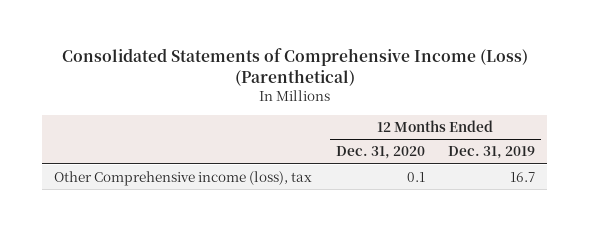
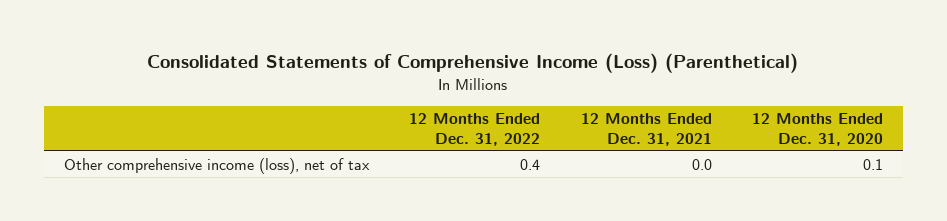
[448,146,536,160] Dec. 31, 2019 -> none
none -> [409,113,541,146] 12 Months Ended Dec. 31, 2022
none -> [580,113,712,146] 12 Months Ended Dec. 31, 2021
[53,171,312,187] Other Comprehensive income (loss), tax -> [63,158,370,175] Other comprehensive income (loss), net of tax

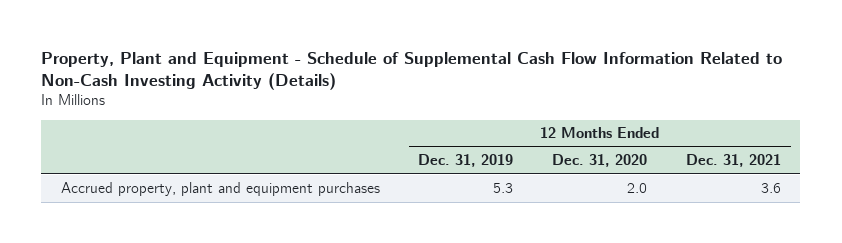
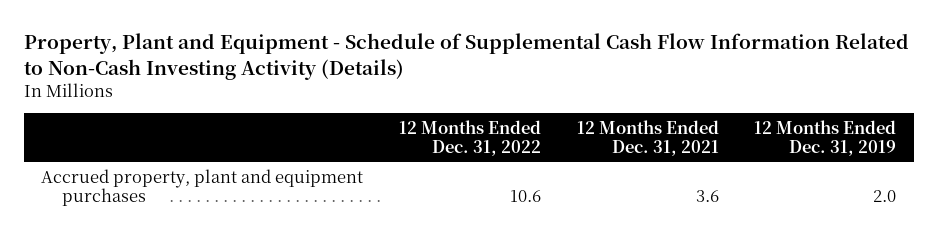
[552,154,648,168] Dec. 31, 2020 -> none
none -> [398,119,541,156] 12 Months Ended Dec. 31, 2022
[493,183,514,194] 5.3 -> [873,189,897,202] 2.0

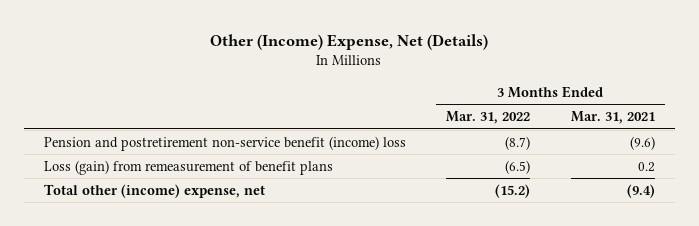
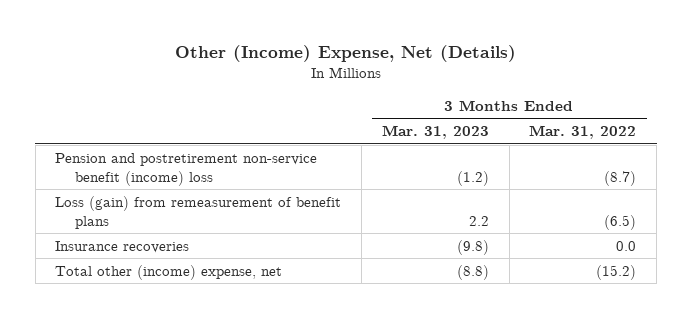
[570,111,655,125] Mar. 31, 2021 -> none
none -> [381,125,489,140] Mar. 31, 2023
none -> [55,240,190,253] Insurance recoveries

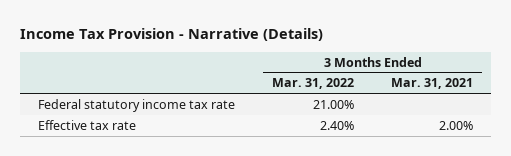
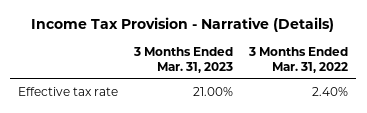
[390,78,473,90] Mar. 31, 2021 -> none
none -> [133,47,234,74] 3 Months Ended Mar. 31, 2023
[38,98,236,112] Federal statutory income tax rate -> none

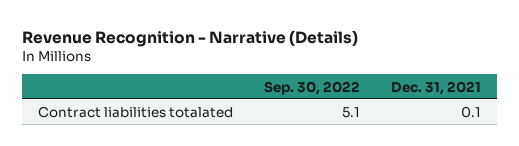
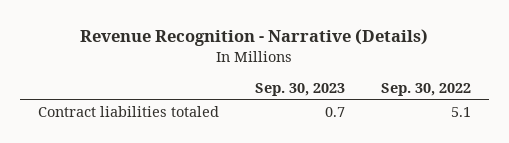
[391,80,482,95] Dec. 31, 2021 -> none
none -> [254,82,345,96] Sep. 30, 2023
[37,106,233,119] Contract liabilities totalated -> [37,105,219,117] Contract liabilities totaled

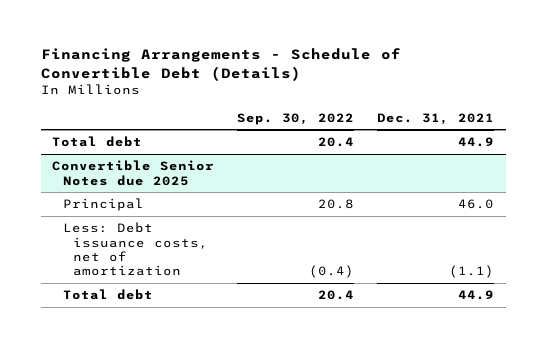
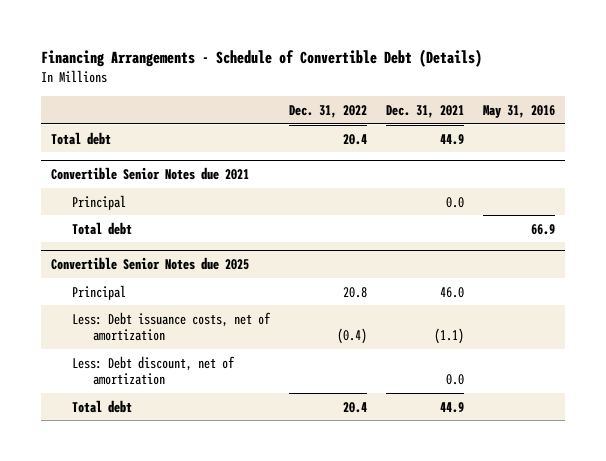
[237,112,355,125] Sep. 30, 2022 -> none
none -> [288,104,367,118] Dec. 31, 2022
none -> [483,104,556,118] May 31, 2016
none -> [50,166,249,180] Convertible Senior Notes due 2021
none -> [71,194,126,210] Principal
none -> [71,221,132,235] Total debt
none -> [71,355,235,386] Less: Debt discount, net of amortization

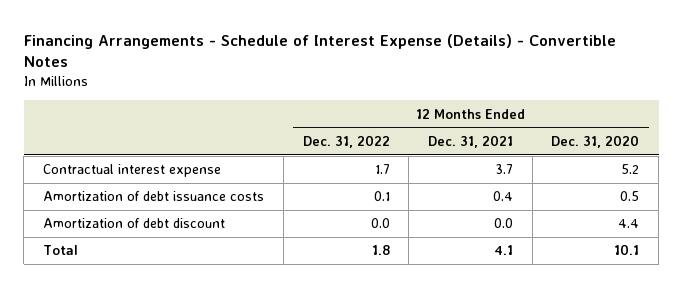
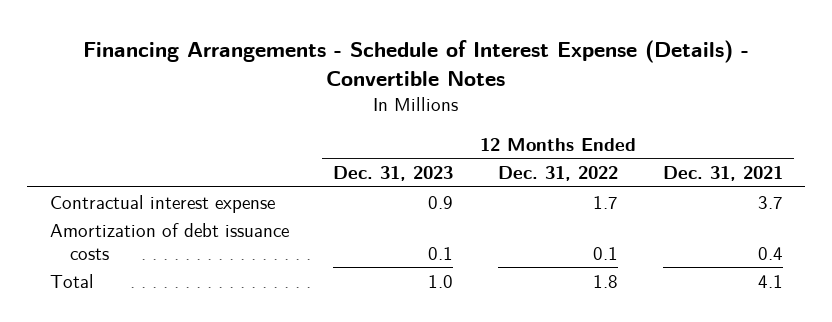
[551,134,640,148] Dec. 31, 2020 -> none
none -> [333,166,454,182] Dec. 31, 2023
[43,218,226,229] Amortization of debt discount -> none

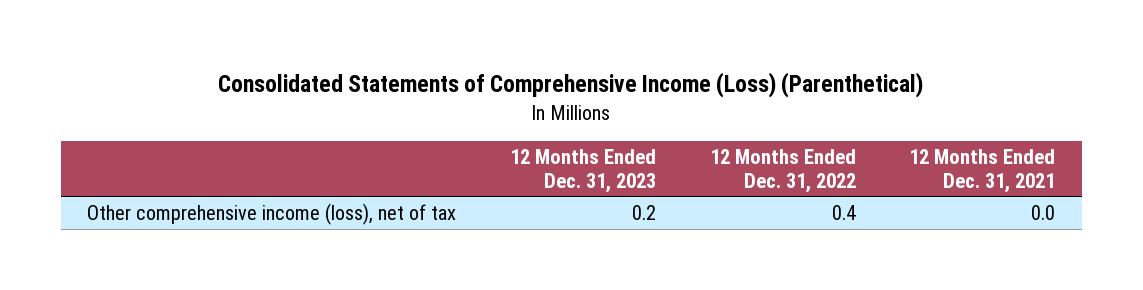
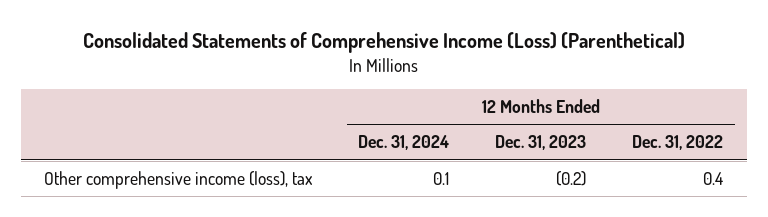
[909,148,1056,193] 12 Months Ended Dec. 31, 2021 -> none
none -> [358,135,450,151] Dec. 31, 2024
[87,203,457,226] Other comprehensive income (loss), net of tax -> [44,171,314,190] Other comprehensive income (loss), tax
[631,205,656,221] 0.2 -> [556,171,587,187] (0.2)

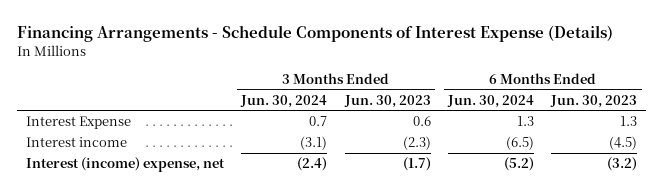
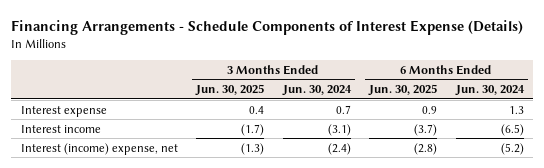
[343,94,431,108] Jun. 30, 2023 -> none
[550,94,638,108] Jun. 30, 2023 -> none
none -> [195,84,265,97] Jun. 30, 2025
none -> [368,84,438,97] Jun. 30, 2025
[26,116,132,130] Interest Expense -> [20,105,107,117] Interest expense

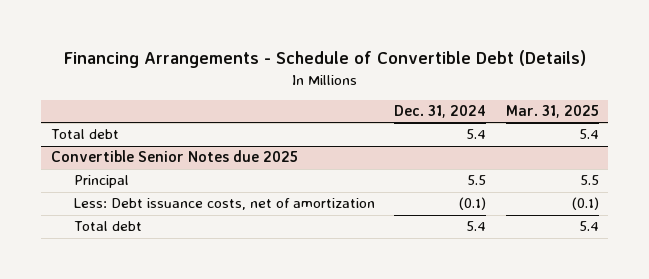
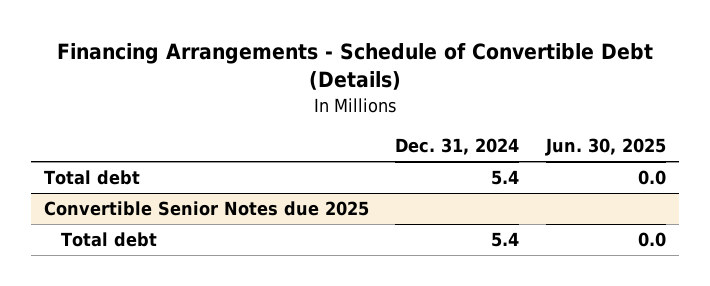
[505,104,599,118] Mar. 31, 2025 -> none
none -> [544,138,666,157] Jun. 30, 2025
[74,175,130,189] Principal -> none
[74,198,376,211] Less: Debt issuance costs, net of amortization -> none

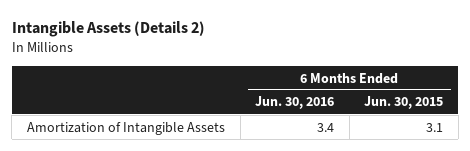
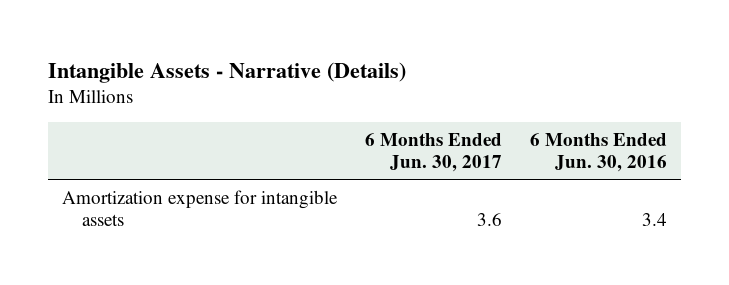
[11,21,205,38] Intangible Assets (Details 2) -> [48,61,407,83] Intangible Assets - Narrative (Details)
[364,96,444,110] Jun. 30, 2015 -> none
none -> [364,133,502,172] 6 Months Ended Jun. 30, 2017
[26,121,225,135] Amortization of Intangible Assets -> [62,189,339,226] Amortization expense for intangible assets

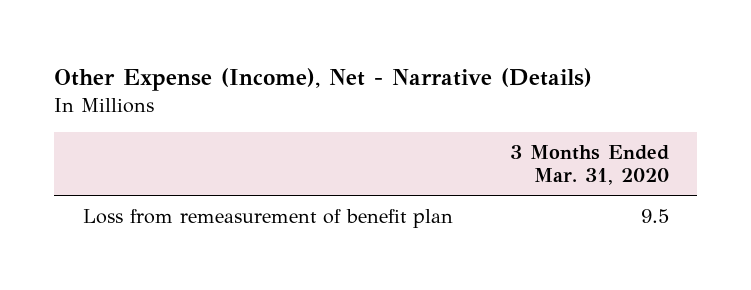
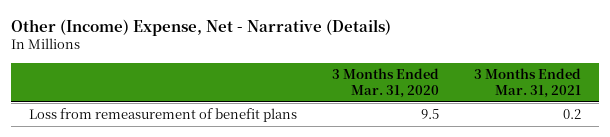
[53,68,592,92] Other Expense (Income), Net - Narrative (Details) -> [11,18,392,36] Other (Income) Expense, Net - Narrative (Details)
none -> [474,67,582,99] 3 Months Ended Mar. 31, 2021
[82,208,453,228] Loss from remeasurement of benefit plan -> [28,108,297,123] Loss from remeasurement of benefit plans

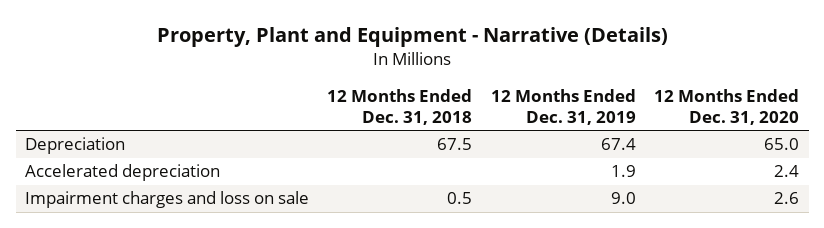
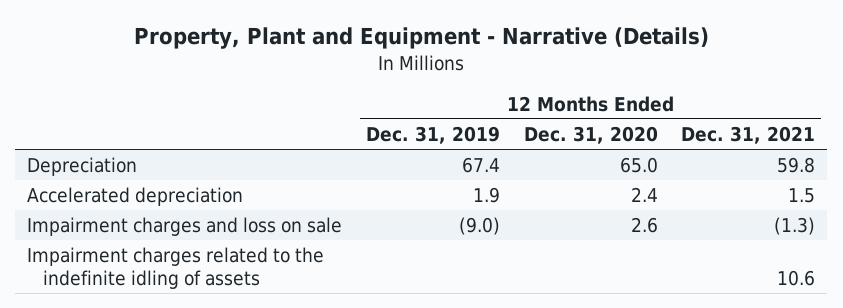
[327,88,473,125] 12 Months Ended Dec. 31, 2018 -> none
none -> [681,125,816,144] Dec. 31, 2021
[610,192,636,205] 9.0 -> [458,216,500,235] (9.0)
none -> [27,246,325,289] Impairment charges related to the indefinite idling of assets

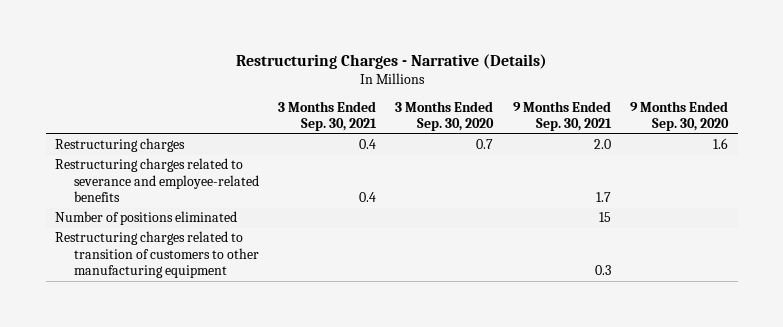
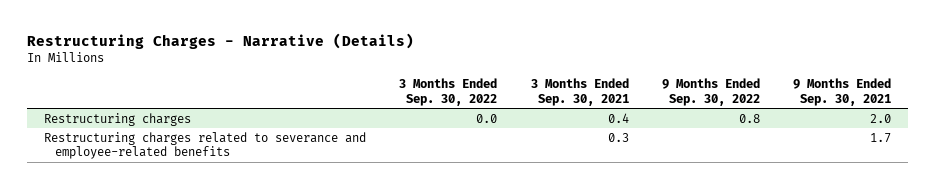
[395,101,495,132] 3 Months Ended Sep. 30, 2020 -> none
[629,101,729,132] 9 Months Ended Sep. 30, 2020 -> none
none -> [399,78,498,106] 3 Months Ended Sep. 30, 2022
none -> [661,78,760,106] 9 Months Ended Sep. 30, 2022
[55,211,238,226] Number of positions eliminated -> none
[55,231,259,279] Restructuring charges related to transition of customers to other manufacturing equipment -> none
[358,192,376,203] 0.4 -> [607,132,629,142] 0.3

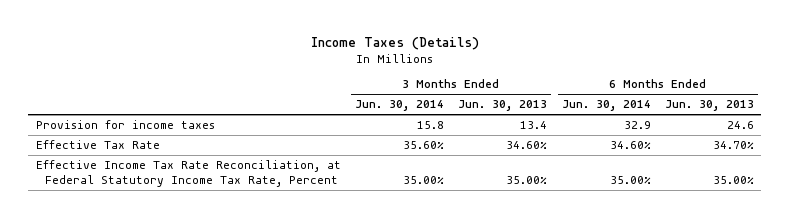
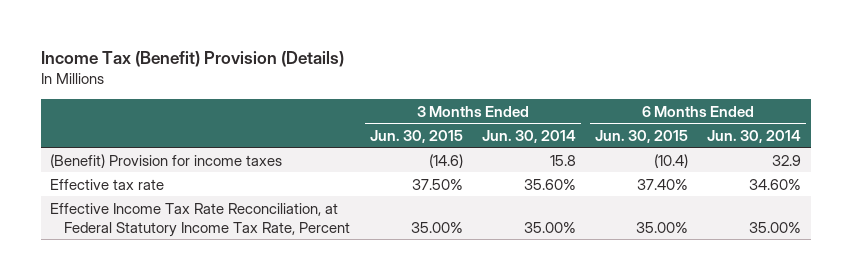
[310,36,479,50] Income Taxes (Details) -> [40,50,344,67] Income Tax (Benefit) Provision (Details)
[458,100,548,112] Jun. 30, 2013 -> none
[665,100,755,112] Jun. 30, 2013 -> none
none -> [369,129,463,143] Jun. 30, 2015
none -> [595,129,689,143] Jun. 30, 2015
[35,120,215,130] Provision for income taxes -> [50,153,283,168] (Benefit) Provision for income taxes
[35,140,160,150] Effective Tax Rate -> [50,178,165,190] Effective tax rate

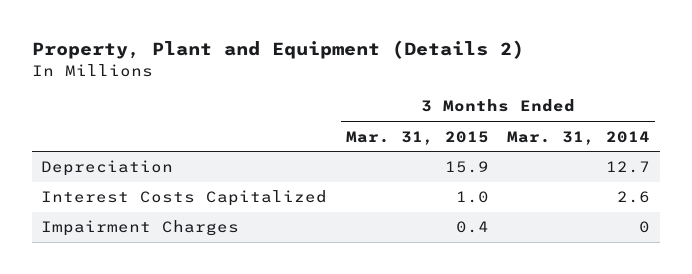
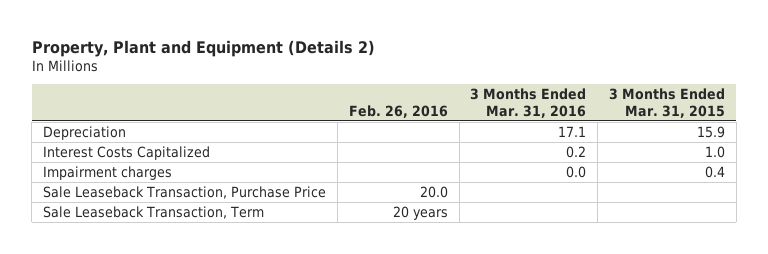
[507,130,651,145] Mar. 31, 2014 -> none
none -> [348,104,448,118] Feb. 26, 2016
none -> [470,88,587,118] 3 Months Ended Mar. 31, 2016
[41,220,240,237] Impairment Charges -> [43,165,173,180] Impairment charges
none -> [43,185,327,199] Sale Leaseback Transaction, Purchase Price
none -> [43,205,265,219] Sale Leaseback Transaction, Term

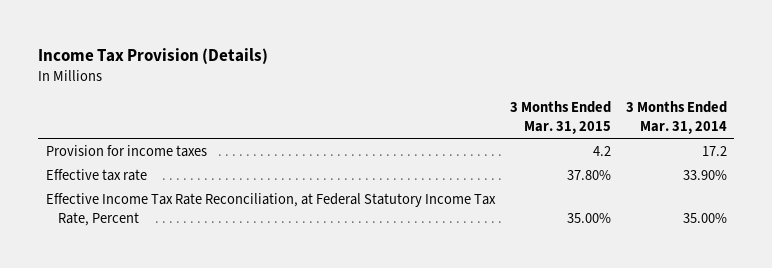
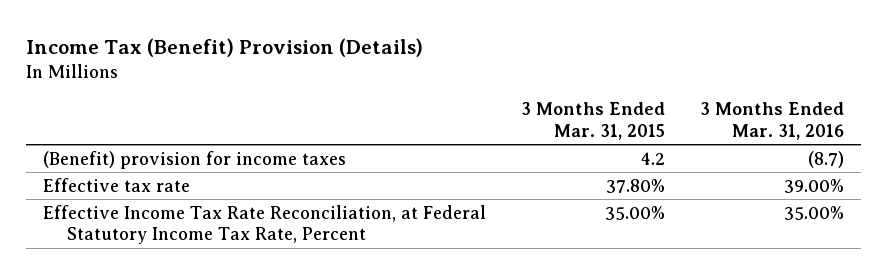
[38,47,269,64] Income Tax Provision (Details) -> [25,37,423,57] Income Tax (Benefit) Provision (Details)
[625,101,727,135] 3 Months Ended Mar. 31, 2014 -> none
none -> [699,102,844,140] 3 Months Ended Mar. 31, 2016
[45,144,207,157] Provision for income taxes -> [43,150,347,169] (Benefit) provision for income taxes

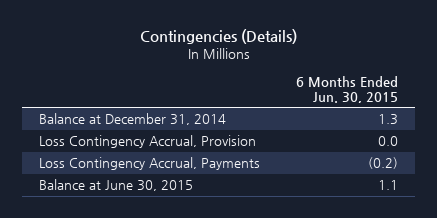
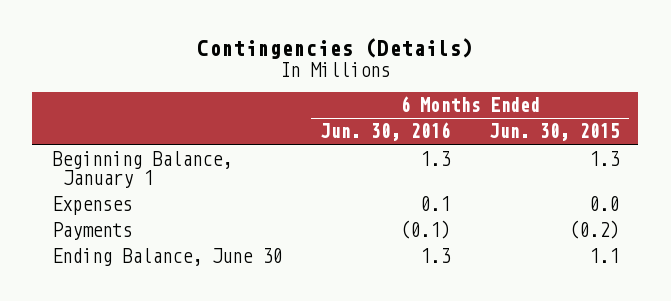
none -> [320,122,451,142] Jun. 30, 2016
[39,157,261,171] Loss Contingency Accrual, Payments -> none
[39,113,227,126] Balance at December 31, 2014 -> [51,151,232,189] Beginning Balance, January 1
[39,135,257,149] Loss Contingency Accrual, Provision -> [51,196,132,216] Expenses
none -> [51,222,132,241] Payments
[39,179,194,192] Balance at June 30, 2015 -> [51,248,282,267] Ending Balance, June 30

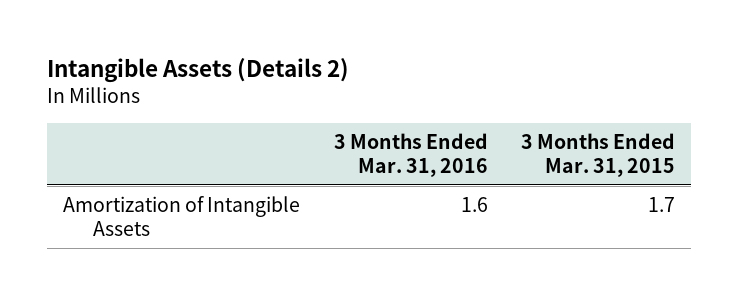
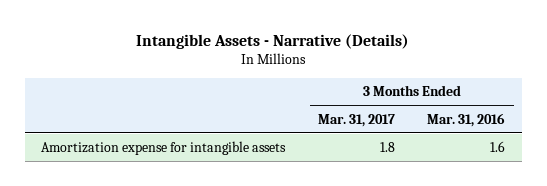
[46,57,349,83] Intangible Assets (Details 2) -> [136,34,410,50] Intangible Assets - Narrative (Details)
[520,132,675,177] 3 Months Ended Mar. 31, 2015 -> none
none -> [317,113,395,127] Mar. 31, 2017
[63,195,301,237] Amortization of Intangible Assets -> [41,141,287,156] Amortization expense for intangible assets

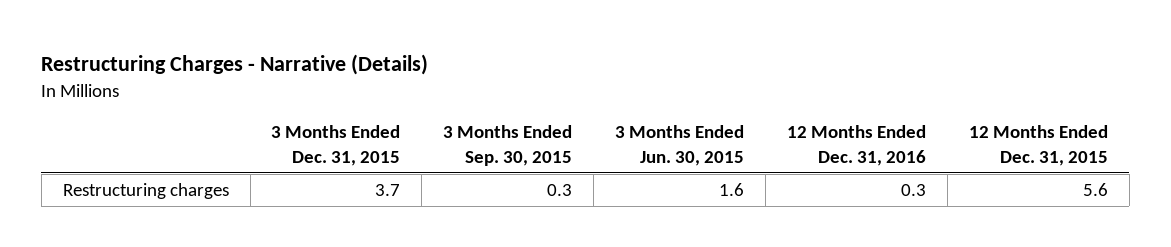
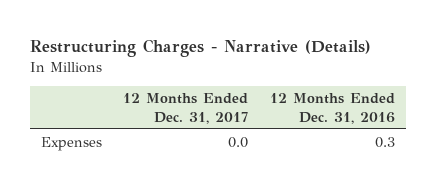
[271,125,401,167] 3 Months Ended Dec. 31, 2015 -> none
[443,125,573,167] 3 Months Ended Sep. 30, 2015 -> none
[615,125,745,167] 3 Months Ended Jun. 30, 2015 -> none
[968,125,1108,167] 12 Months Ended Dec. 31, 2015 -> none
none -> [123,93,249,125] 12 Months Ended Dec. 31, 2017
[62,183,229,200] Restructuring charges -> [40,136,102,151] Expenses

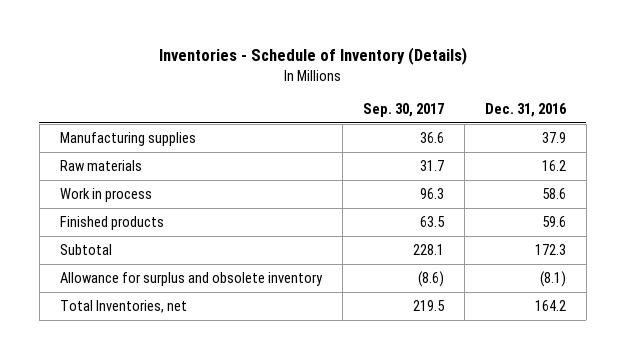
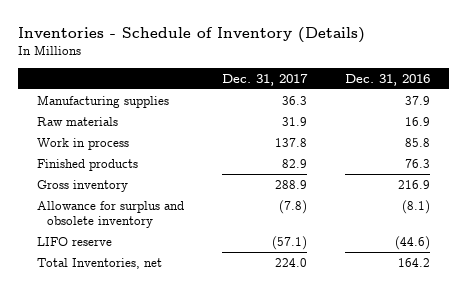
[362,103,444,118] Sep. 30, 2017 -> none
none -> [222,73,309,86] Dec. 31, 2017
[59,244,112,256] Subtotal -> none
[541,160,566,172] 16.2 -> [404,116,430,126] 16.9
[541,188,566,200] 58.6 -> [404,137,430,147] 85.8
[541,216,566,228] 59.6 -> [404,158,430,168] 76.3
none -> [37,179,129,192] Gross inventory
none -> [37,236,113,246] LIFO reserve

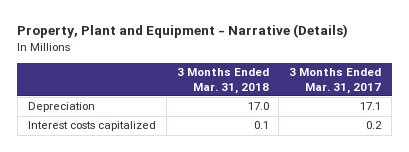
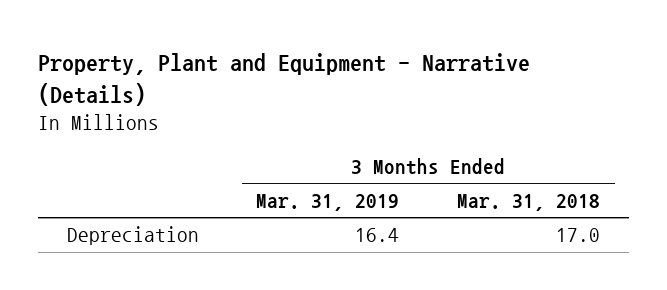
[289,68,382,94] 3 Months Ended Mar. 31, 2017 -> none
none -> [256,194,400,212] Mar. 31, 2019
[27,121,156,132] Interest costs capitalized -> none

